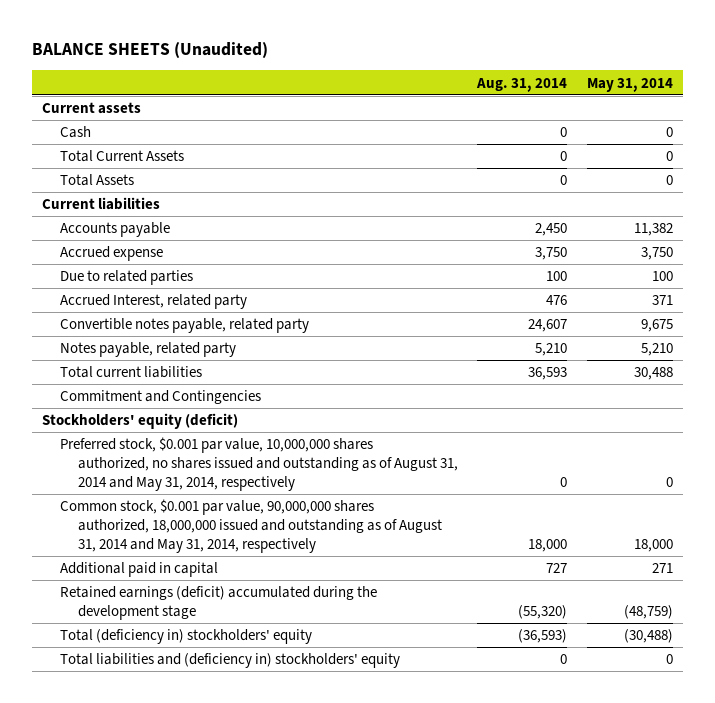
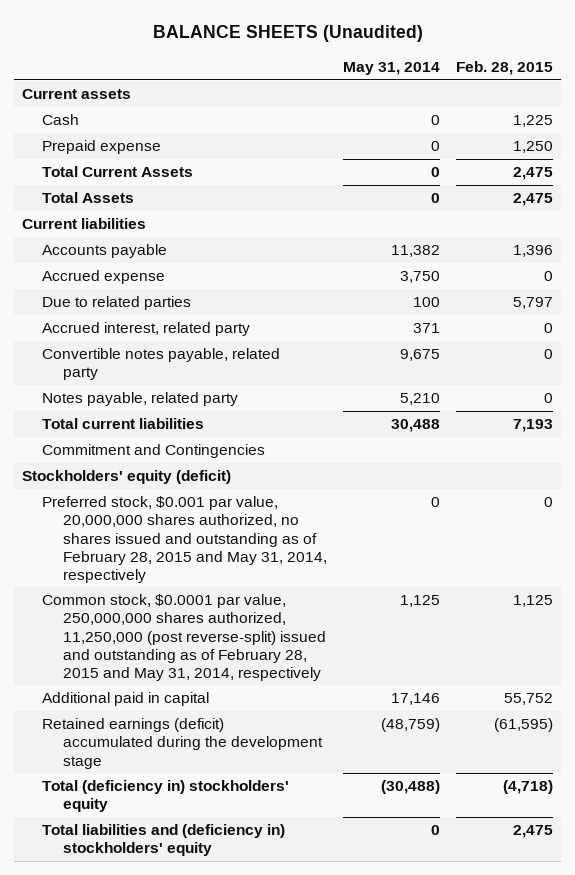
[476,77,568,92] Aug. 31, 2014 -> none
none -> [455,60,553,75] Feb. 28, 2015
none -> [42,140,162,155] Prepaid expense
[59,294,247,310] Accrued Interest, related party -> [42,322,251,337] Accrued interest, related party
[59,437,458,492] Preferred stock, $0.001 par value, 10,000,000 shares authorized, no shares issued and outstanding as of August 31, 2014 and May 31, 2014, respectively -> [42,496,327,583] Preferred stock, $0.001 par value, 20,000,000 shares authorized, no shares issued and outstanding as of February 28, 2015 and May 31, 2014, respectively
[59,499,442,554] Common stock, $0.001 par value, 90,000,000 shares authorized, 18,000,000 issued and outstanding as of August 31, 2014 and May 31, 2014, respectively -> [42,594,326,681] Common stock, $0.0001 par value, 250,000,000 shares authorized, 11,250,000 (post reverse-split) issued and outstanding as of February 28, 2015 and May 31, 2014, respectively
[633,539,673,553] 18,000 -> [399,595,440,608] 1,125
[651,563,673,574] 271 -> [390,693,440,706] 17,146

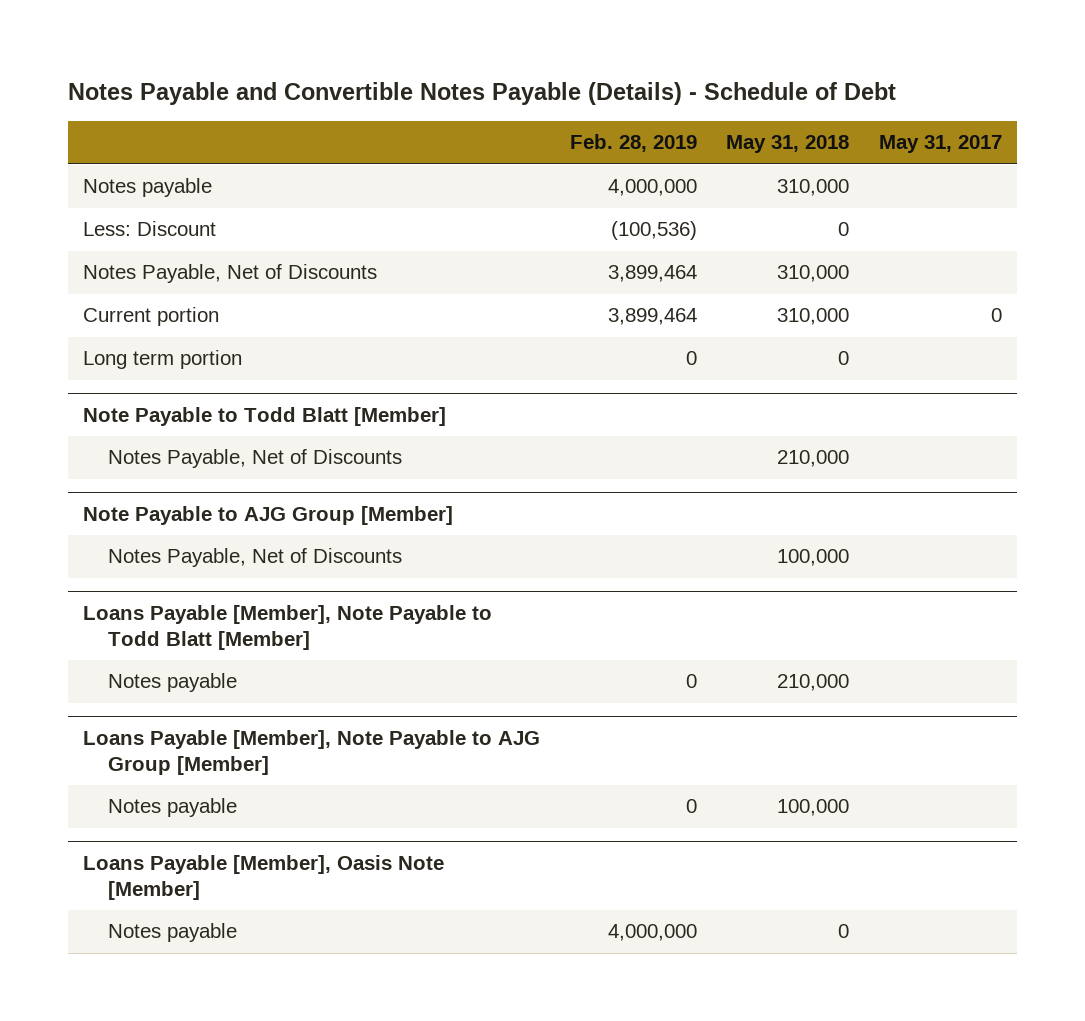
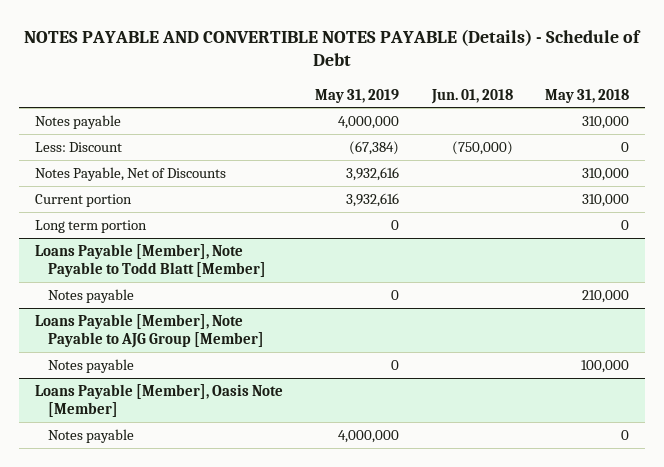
[68,82,897,106] Notes Payable and Convertible Notes Payable (Details) - Schedule of Debt -> [24,28,642,67] NOTES PAYABLE AND CONVERTIBLE NOTES PAYABLE (Details) - Schedule of Debt
[569,134,697,153] Feb. 28, 2019 -> none
[878,135,1002,154] May 31, 2017 -> none
none -> [315,88,400,103] May 31, 2019
none -> [430,88,513,104] Jun. 01, 2018
[83,406,447,426] Note Payable to Todd Blatt [Member] -> none
[107,449,402,469] Notes Payable, Net of Discounts -> none
[83,505,454,525] Note Payable to AJG Group [Member] -> none
[107,548,402,568] Notes Payable, Net of Discounts -> none

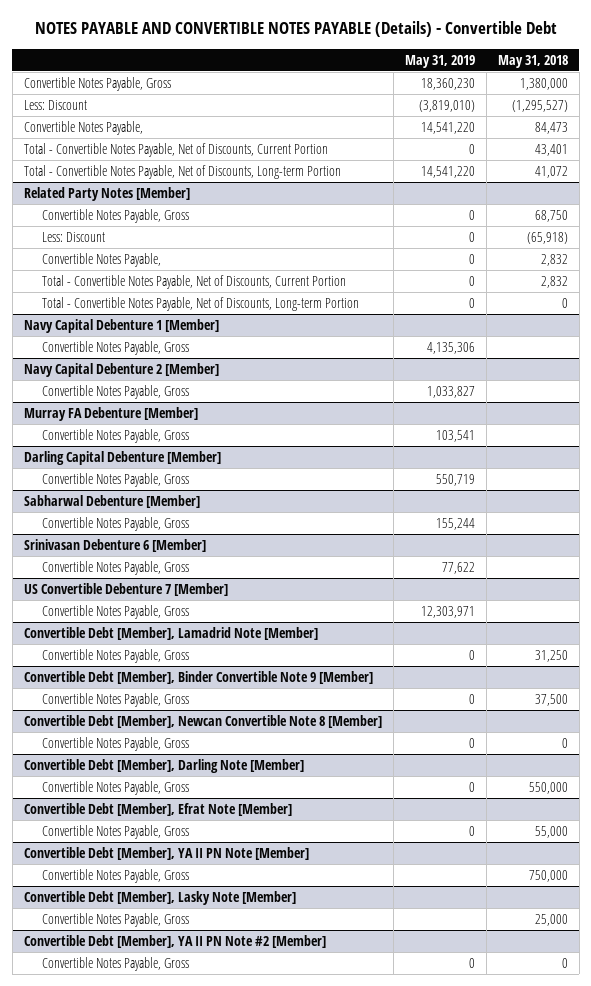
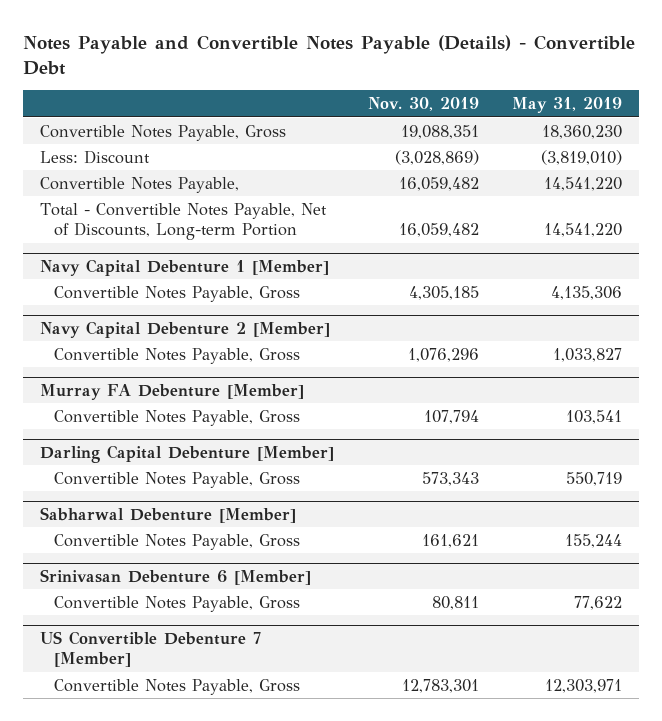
[34,21,557,38] NOTES PAYABLE AND CONVERTIBLE NOTES PAYABLE (Details) - Convertible Debt -> [23,34,636,75] Notes Payable and Convertible Notes Payable (Details) - Convertible Debt
[497,54,568,68] May 31, 2018 -> none
none -> [367,97,479,112] Nov. 30, 2019
[23,143,328,158] Total - Convertible Notes Payable, Net of Discounts, Current Portion -> none
[23,187,190,202] Related Party Notes [Member] -> none
[42,209,190,224] Convertible Notes Payable, Gross -> none
[42,232,106,243] Less: Discount -> none
[42,253,162,268] Convertible Notes Payable, -> none
[42,275,347,290] Total - Convertible Notes Payable, Net of Discounts, Current Portion -> none
[42,297,360,312] Total - Convertible Notes Payable, Net of Discounts, Long-term Portion -> none
[23,627,318,641] Convertible Debt [Member], Lamadrid Note [Member] -> none
[42,649,190,664] Convertible Notes Payable, Gross -> none
[23,671,373,685] Convertible Debt [Member], Binder Convertible Note 9 [Member] -> none
[42,693,190,708] Convertible Notes Payable, Gross -> none
[23,715,382,729] Convertible Debt [Member], Newcan Convertible Note 8 [Member] -> none
[42,737,190,752] Convertible Notes Payable, Gross -> none
[23,759,304,774] Convertible Debt [Member], Darling Note [Member] -> none
[42,781,190,796] Convertible Notes Payable, Gross -> none
[23,803,292,817] Convertible Debt [Member], Efrat Note [Member] -> none
[42,825,190,840] Convertible Notes Payable, Gross -> none
[23,847,309,861] Convertible Debt [Member], YA II PN Note [Member] -> none
[42,869,190,884] Convertible Notes Payable, Gross -> none
[23,891,296,906] Convertible Debt [Member], Lasky Note [Member] -> none
[42,913,190,928] Convertible Notes Payable, Gross -> none
[23,935,326,949] Convertible Debt [Member], YA II PN Note #2 [Member] -> none
[42,957,190,972] Convertible Notes Payable, Gross -> none

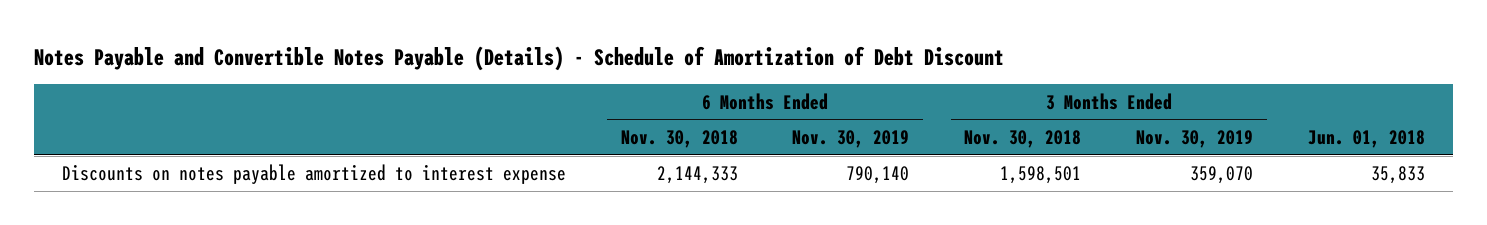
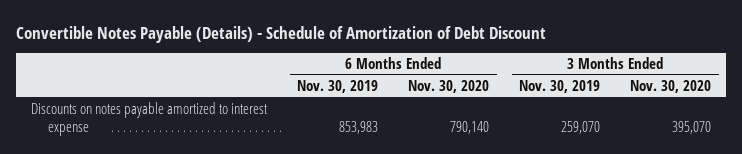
[34,45,1005,71] Notes Payable and Convertible Notes Payable (Details) - Schedule of Amortization of Debt Discount -> [16,25,547,43] Convertible Notes Payable (Details) - Schedule of Amortization of Debt Discount
[620,130,738,149] Nov. 30, 2018 -> none
[964,130,1082,149] Nov. 30, 2018 -> none
[1308,130,1426,149] Jun. 01, 2018 -> none
none -> [408,80,490,94] Nov. 30, 2020
none -> [630,80,712,94] Nov. 30, 2020
[846,166,910,185] 790,140 -> [339,120,379,134] 853,983
[1190,166,1254,185] 359,070 -> [561,120,601,134] 259,070

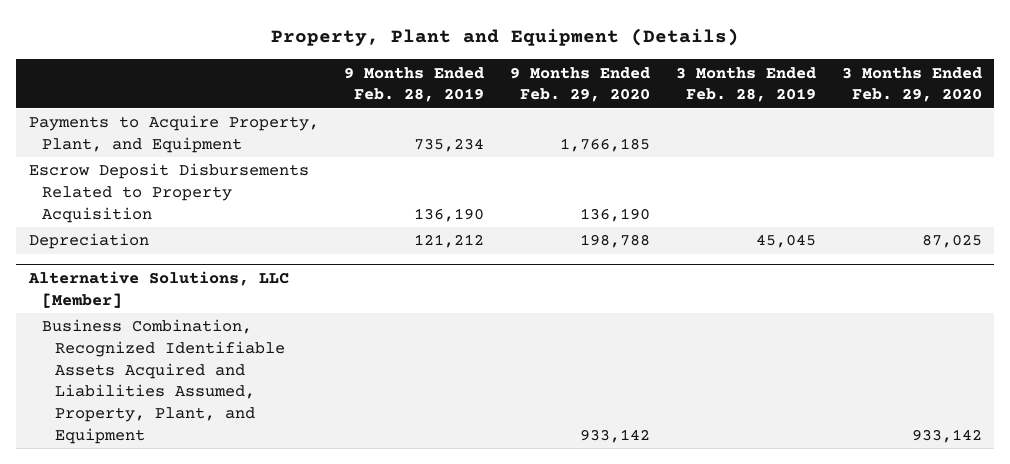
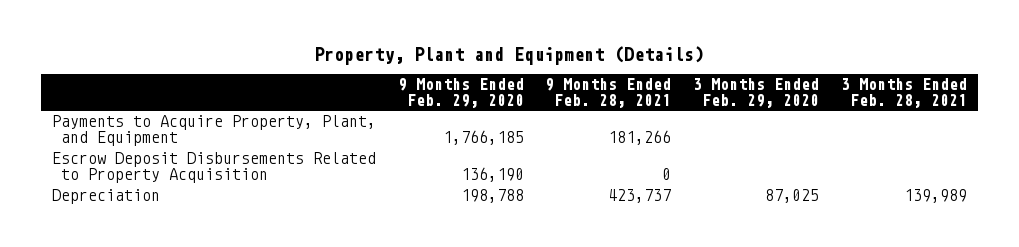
[344,66,485,103] 9 Months Ended Feb. 28, 2019 -> none
[675,66,816,103] 3 Months Ended Feb. 28, 2019 -> none
none -> [545,78,672,109] 9 Months Ended Feb. 28, 2021
none -> [841,78,968,109] 3 Months Ended Feb. 28, 2021
[27,271,289,308] Alternative Solutions, LLC [Member] -> none
[41,319,285,444] Business Combination, Recognized Identifiable Assets Acquired and Liabilities Assumed, Property, Plant, and Equipment -> none

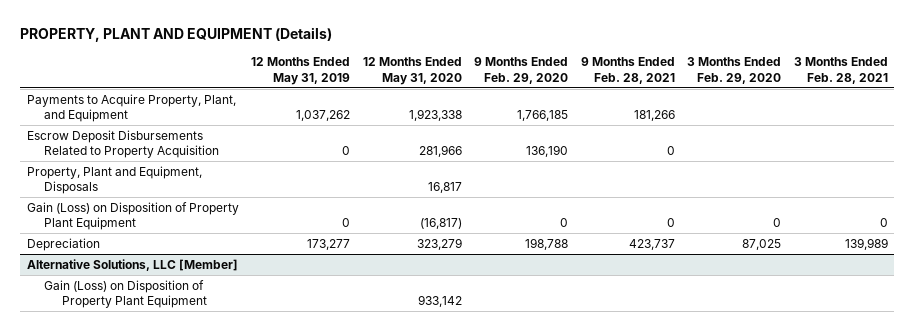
[314,45,705,65] Property, Plant and Equipment (Details) -> [20,27,333,43] PROPERTY, PLANT AND EQUIPMENT (Details)
none -> [251,57,351,85] 12 Months Ended May 31, 2019
none -> [362,57,462,85] 12 Months Ended May 31, 2020
none -> [26,165,202,195] Property, Plant and Equipment, Disposals
none -> [26,201,239,231] Gain (Loss) on Disposition of Property Plant Equipment
none -> [26,258,238,271] Alternative Solutions, LLC [Member]
none -> [44,279,207,309] Gain (Loss) on Disposition of Property Plant Equipment

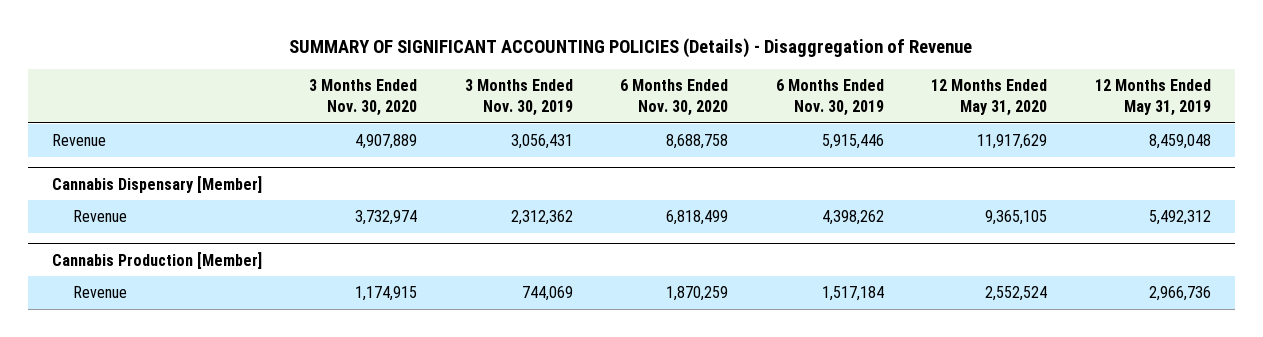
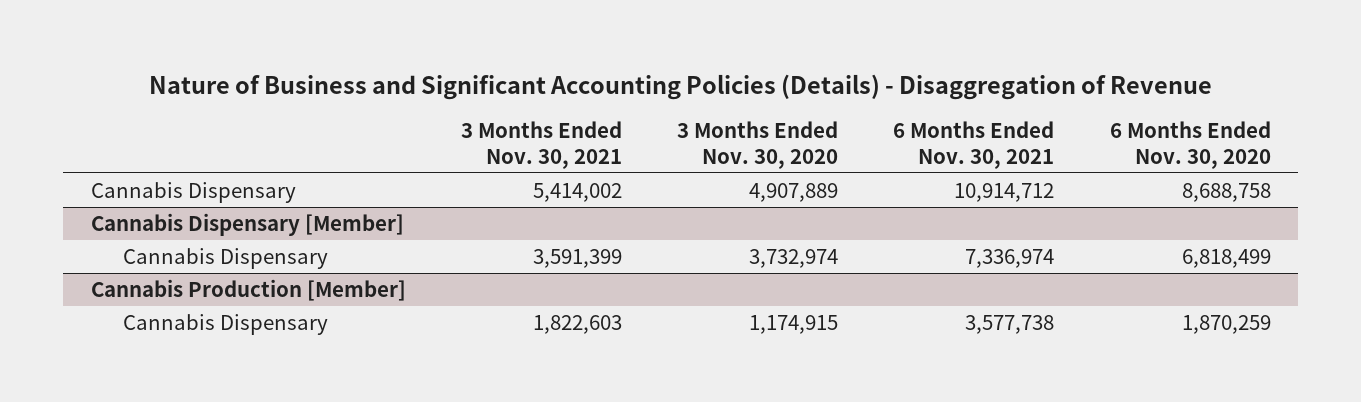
[289,37,973,58] SUMMARY OF SIGNIFICANT ACCOUNTING POLICIES (Details) - Disaggregation of Revenue -> [148,74,1212,101] Nature of Business and Significant Accounting Policies (Details) - Disaggregation of Revenue
[464,79,573,116] 3 Months Ended Nov. 30, 2019 -> none
[775,79,884,116] 6 Months Ended Nov. 30, 2019 -> none
[931,79,1048,116] 12 Months Ended May 31, 2020 -> none
[1094,79,1211,116] 12 Months Ended May 31, 2019 -> none
none -> [460,121,622,169] 3 Months Ended Nov. 30, 2021
none -> [893,121,1055,169] 6 Months Ended Nov. 30, 2021
[51,134,106,147] Revenue -> [90,181,296,203] Cannabis Dispensary
[72,210,127,223] Revenue -> [122,247,328,269] Cannabis Dispensary
[72,286,127,299] Revenue -> [122,313,328,335] Cannabis Dispensary

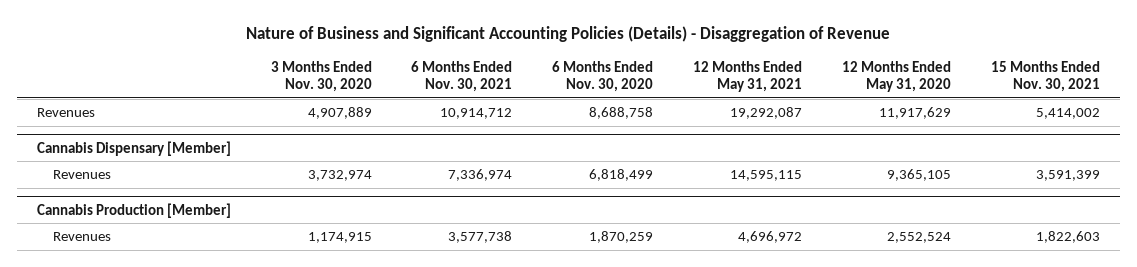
[460,121,622,169] 3 Months Ended Nov. 30, 2021 -> none
none -> [693,60,803,93] 12 Months Ended May 31, 2021
none -> [842,60,952,93] 12 Months Ended May 31, 2020
none -> [991,60,1101,93] 15 Months Ended Nov. 30, 2021
[90,181,296,203] Cannabis Dispensary -> [36,107,95,117] Revenues
[122,247,328,269] Cannabis Dispensary -> [52,169,111,179] Revenues
[122,313,328,335] Cannabis Dispensary -> [52,231,111,241] Revenues

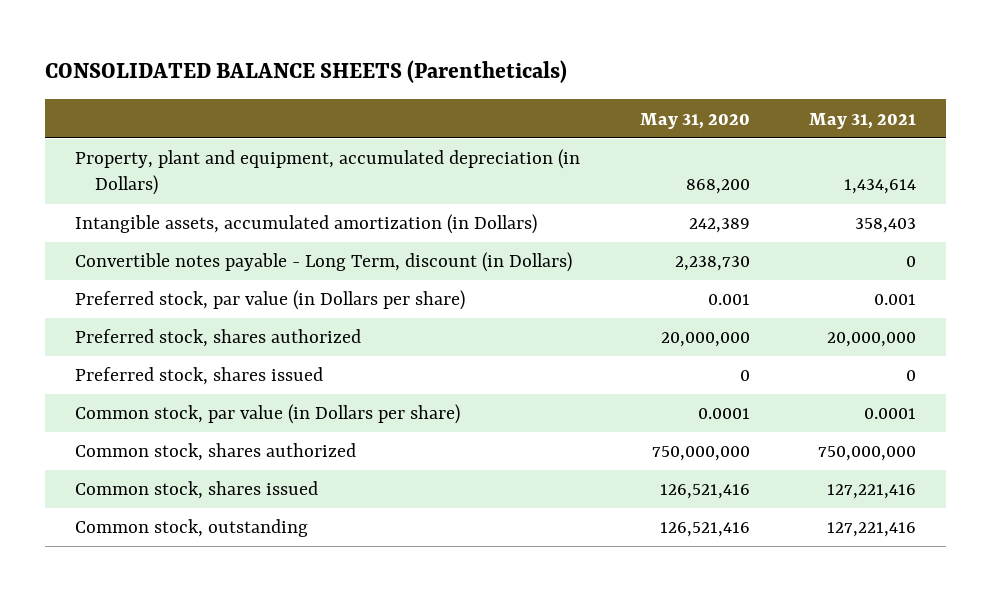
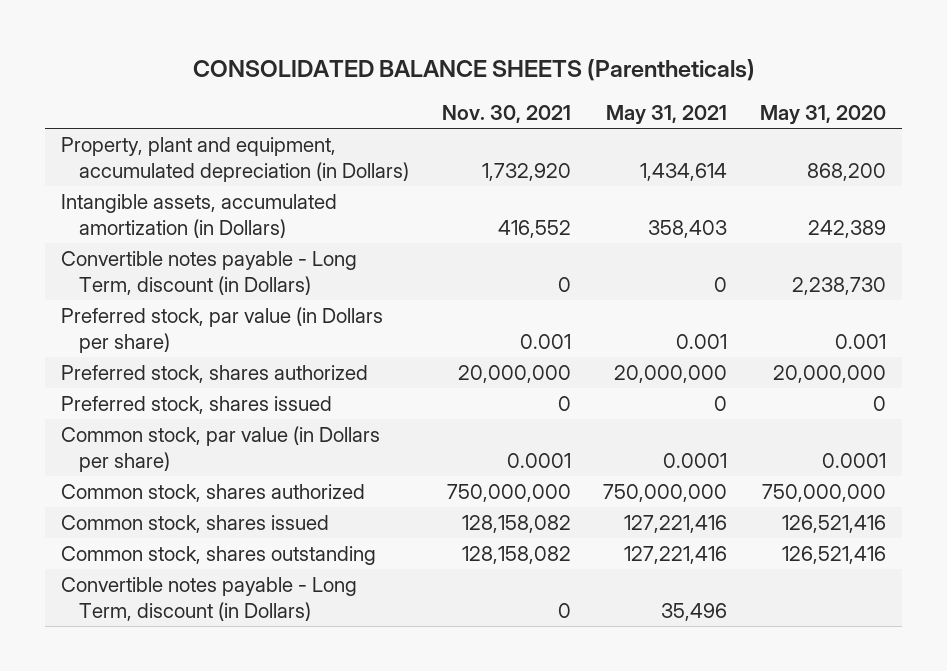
none -> [441,105,571,124] Nov. 30, 2021
[75,519,309,538] Common stock, outstanding -> [61,545,377,565] Common stock, shares outstanding
none -> [61,576,358,622] Convertible notes payable - Long Term, discount (in Dollars)

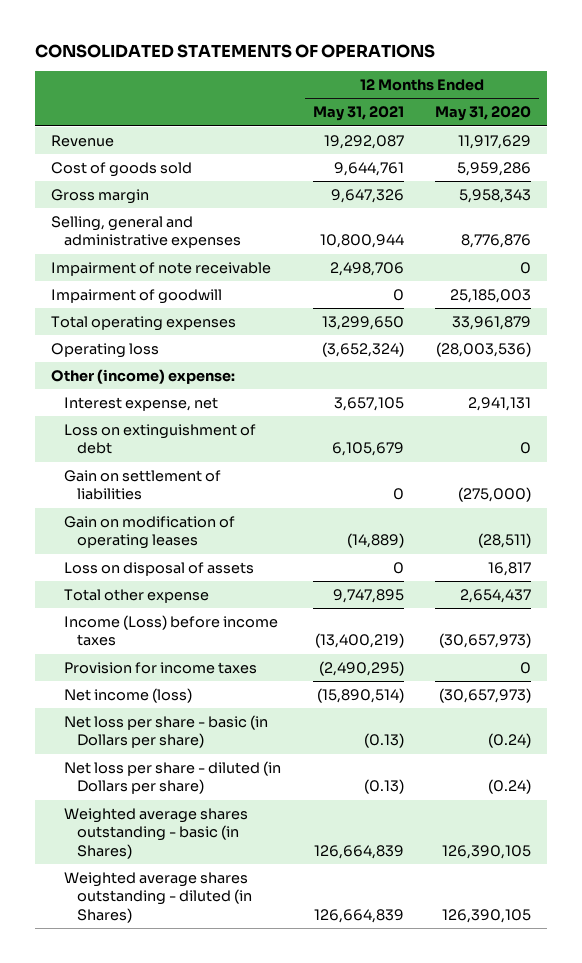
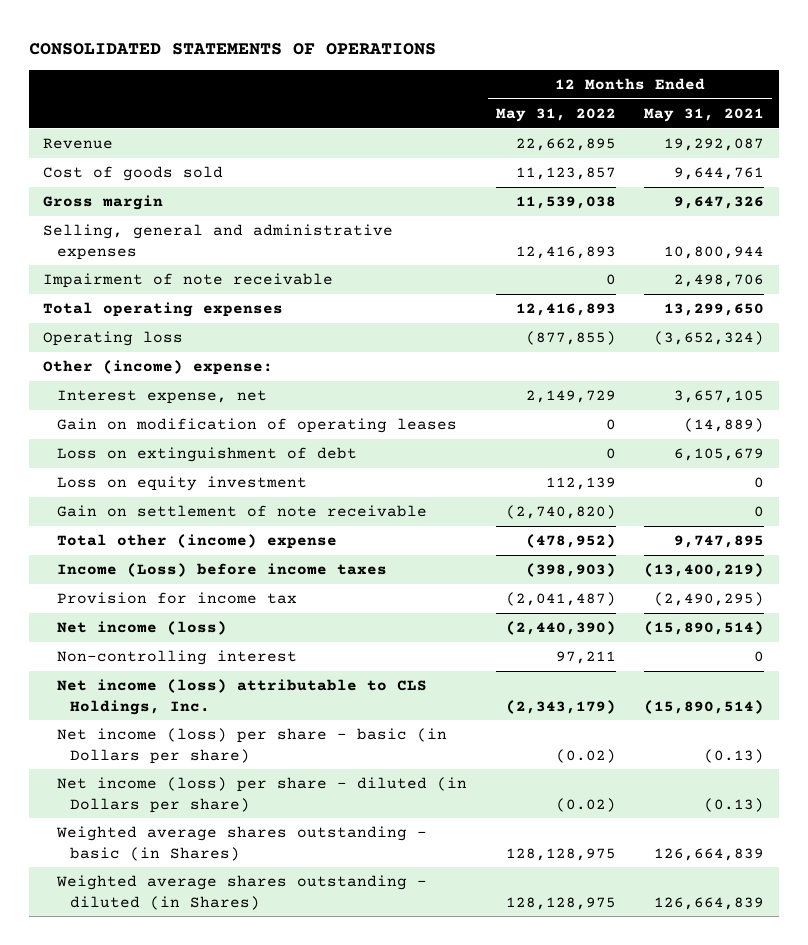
[435,106,532,122] May 31, 2020 -> none
none -> [495,107,616,122] May 31, 2022
[50,288,222,304] Impairment of goodwill -> none
[63,469,221,501] Gain on settlement of liabilities -> none
[63,561,254,576] Loss on disposal of assets -> none
[63,423,256,455] Loss on extinguishment of debt -> [56,447,357,463] Loss on extinguishment of debt
none -> [56,476,307,492] Loss on equity investment
none -> [56,505,427,518] Gain on settlement of note receivable
[63,588,209,603] Total other expense -> [56,534,337,550] Total other (income) expense
[63,661,257,674] Provision for income taxes -> [56,592,297,605] Provision for income tax
none -> [56,650,297,666] Non-controlling interest
none -> [56,679,427,715] Net income (loss) attributable to CLS Holdings, Inc.
[63,714,268,749] Net loss per share - basic (in Dollars per share) -> [56,728,447,764] Net income (loss) per share - basic (in Dollars per share)
[63,760,281,795] Net loss per share - diluted (in Dollars per share) -> [56,777,467,813] Net income (loss) per share - diluted (in Dollars per share)

